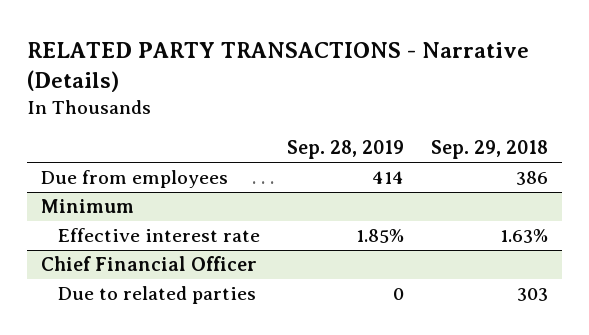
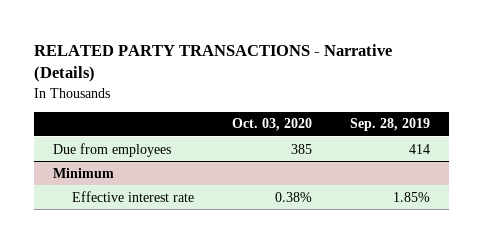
[431,140,549,160] Sep. 29, 2018 -> none
none -> [232,118,313,132] Oct. 03, 2020
[40,256,257,272] Chief Financial Officer -> none
[58,286,257,305] Due to related parties -> none

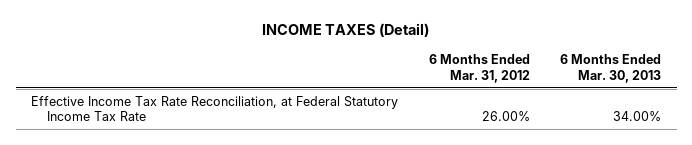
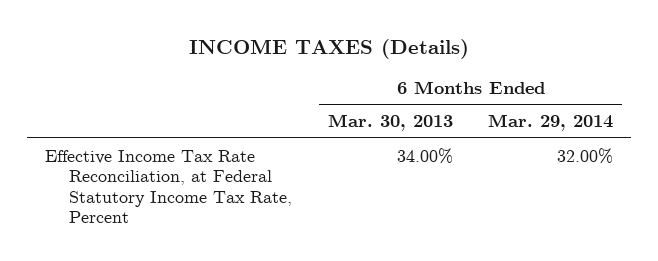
[262,23,430,38] INCOME TAXES (Detail) -> [188,38,469,59] INCOME TAXES (Details)
[428,54,530,84] 6 Months Ended Mar. 31, 2012 -> none
none -> [488,114,614,132] Mar. 29, 2014
[31,95,399,122] Effective Income Tax Rate Reconciliation, at Federal Statutory Income Tax Rate -> [44,149,293,224] Effective Income Tax Rate Reconciliation, at Federal Statutory Income Tax Rate, Percent

